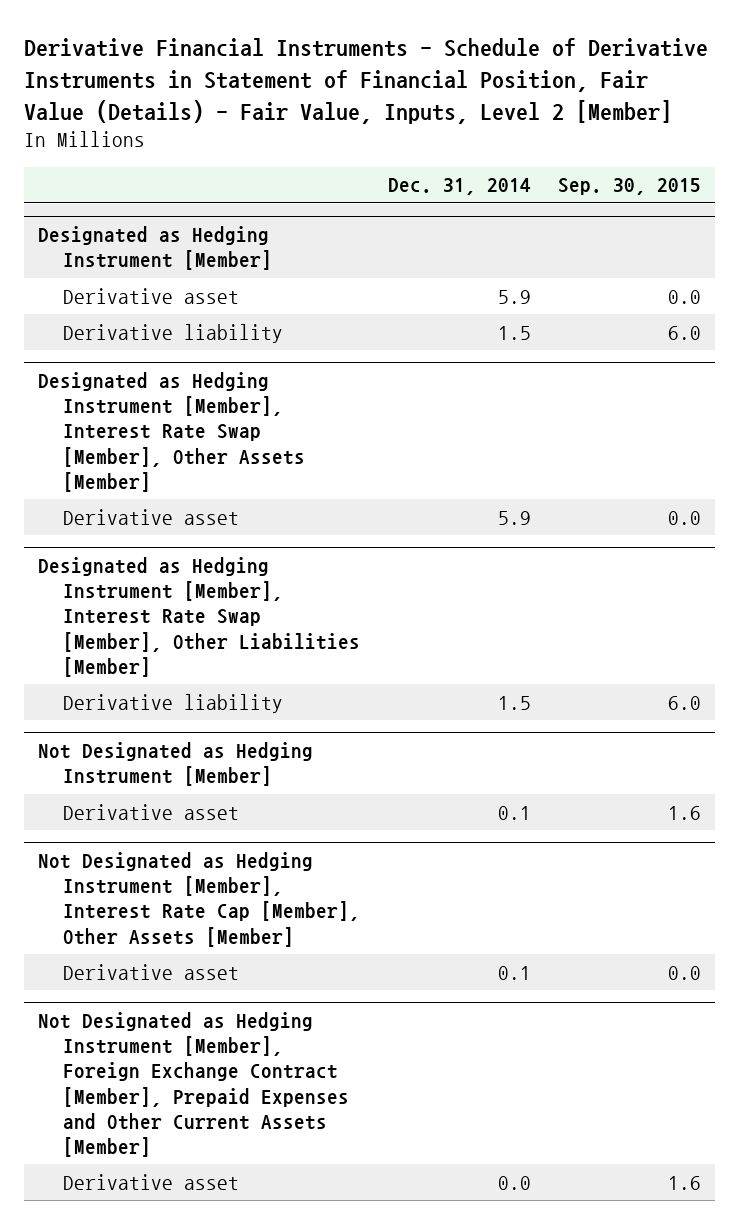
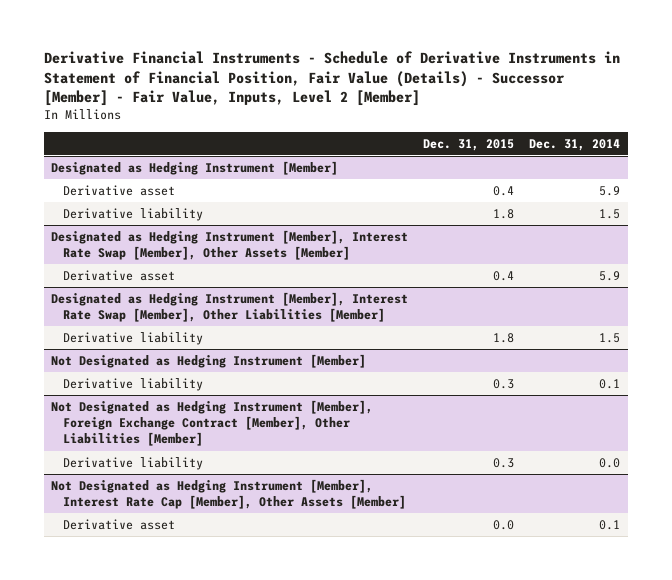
[23,38,708,124] Derivative Financial Instruments - Schedule of Derivative Instruments in Statement of Financial Position, Fair Value (Details) - Fair Value, Inputs, Level 2 [Member] -> [43,51,620,107] Derivative Financial Instruments - Schedule of Derivative Instruments in Statement of Financial Position, Fair Value (Details) - Successor [Member] - Fair Value, Inputs, Level 2 [Member]
[558,178,702,196] Sep. 30, 2015 -> none
none -> [423,138,515,151] Dec. 31, 2015
[63,803,240,820] Derivative asset -> none
none -> [62,377,203,391] Derivative liability
none -> [51,399,374,447] Not Designated as Hedging Instrument [Member], Foreign Exchange Contract [Member], Other Liabilities [Member]
none -> [62,456,203,470] Derivative liability
[37,1012,350,1157] Not Designated as Hedging Instrument [Member], Foreign Exchange Contract [Member], Prepaid Expenses and Other Current Assets [Member] -> none
[63,1173,240,1190] Derivative asset -> none

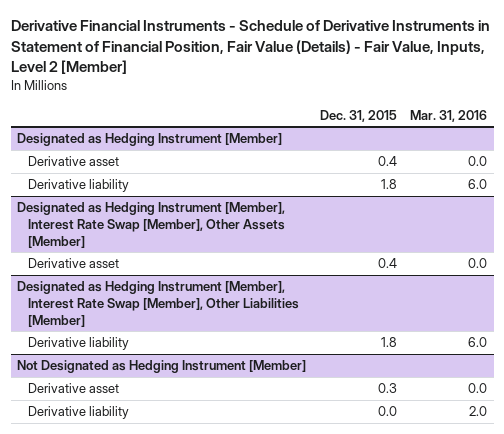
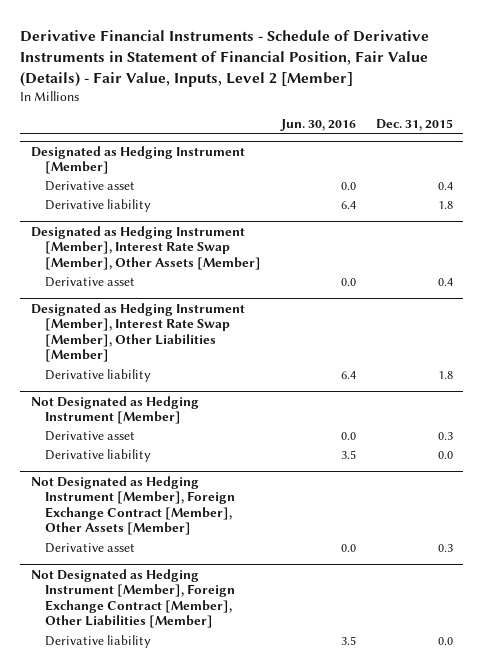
[410,109,488,122] Mar. 31, 2016 -> none
none -> [279,119,356,132] Jun. 30, 2016
none -> [30,475,235,536] Not Designated as Hedging Instrument [Member], Foreign Exchange Contract [Member], Other Assets [Member]
none -> [44,542,135,553] Derivative asset
none -> [30,568,235,629] Not Designated as Hedging Instrument [Member], Foreign Exchange Contract [Member], Other Liabilities [Member]
none -> [44,634,151,648] Derivative liability

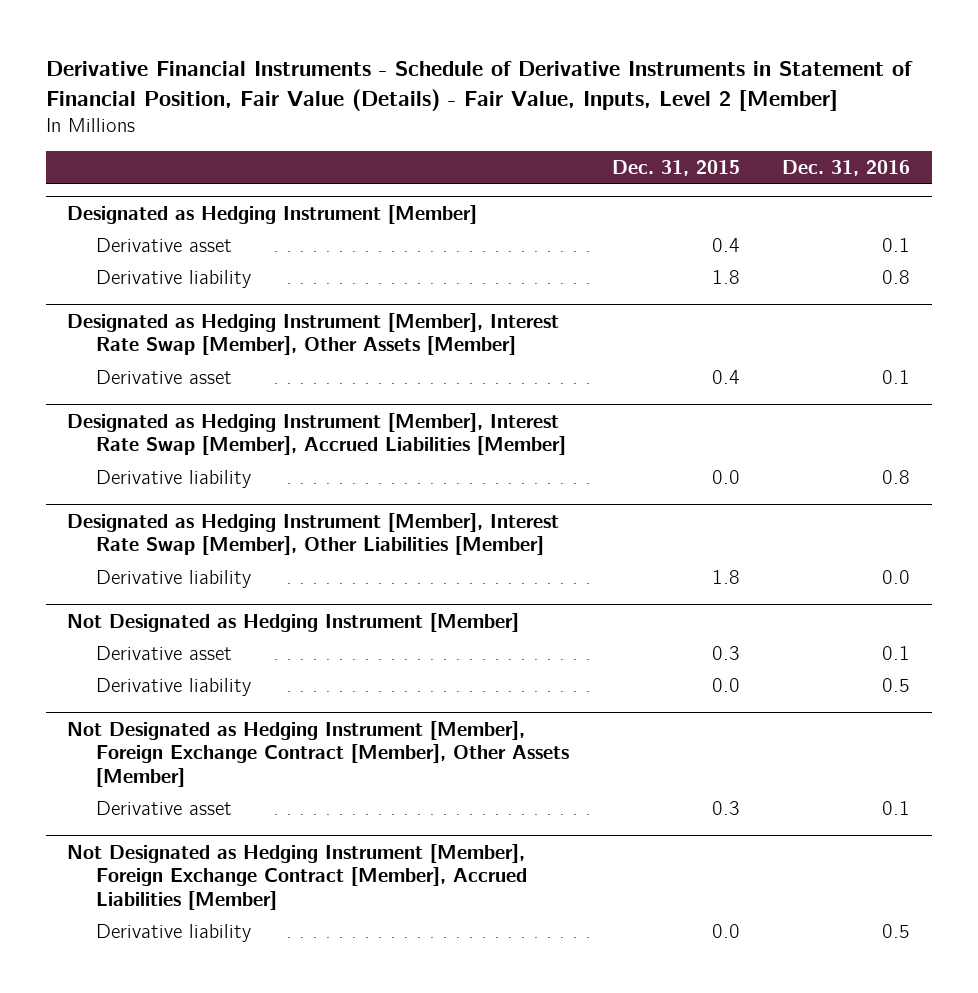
[279,119,356,132] Jun. 30, 2016 -> none
none -> [782,160,911,177] Dec. 31, 2016
none -> [67,412,567,456] Designated as Hedging Instrument [Member], Interest Rate Swap [Member], Accrued Liabilities [Member]
none -> [96,469,252,488] Derivative liability
[30,568,235,629] Not Designated as Hedging Instrument [Member], Foreign Exchange Contract [Member], Other Liabilities [Member] -> [67,843,528,910] Not Designated as Hedging Instrument [Member], Foreign Exchange Contract [Member], Accrued Liabilities [Member]

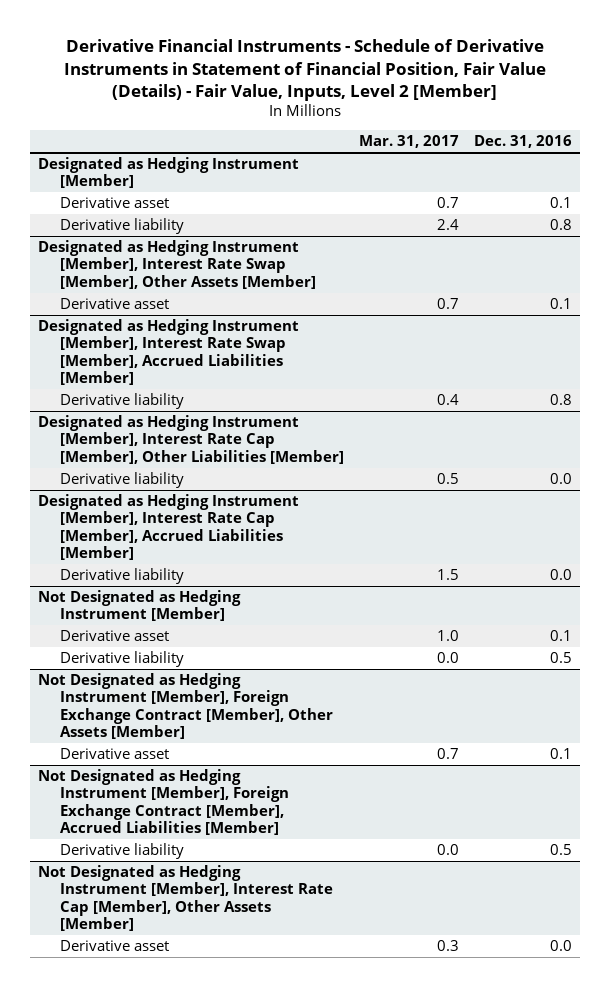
[611,160,740,177] Dec. 31, 2015 -> none
none -> [358,135,459,149] Mar. 31, 2017
[67,512,560,556] Designated as Hedging Instrument [Member], Interest Rate Swap [Member], Other Liabilities [Member] -> [37,414,344,464] Designated as Hedging Instrument [Member], Interest Rate Cap [Member], Other Liabilities [Member]
none -> [37,493,299,561] Designated as Hedging Instrument [Member], Interest Rate Cap [Member], Accrued Liabilities [Member]
none -> [59,567,184,584] Derivative liability
none -> [37,864,333,932] Not Designated as Hedging Instrument [Member], Interest Rate Cap [Member], Other Assets [Member]
none -> [59,939,169,951] Derivative asset

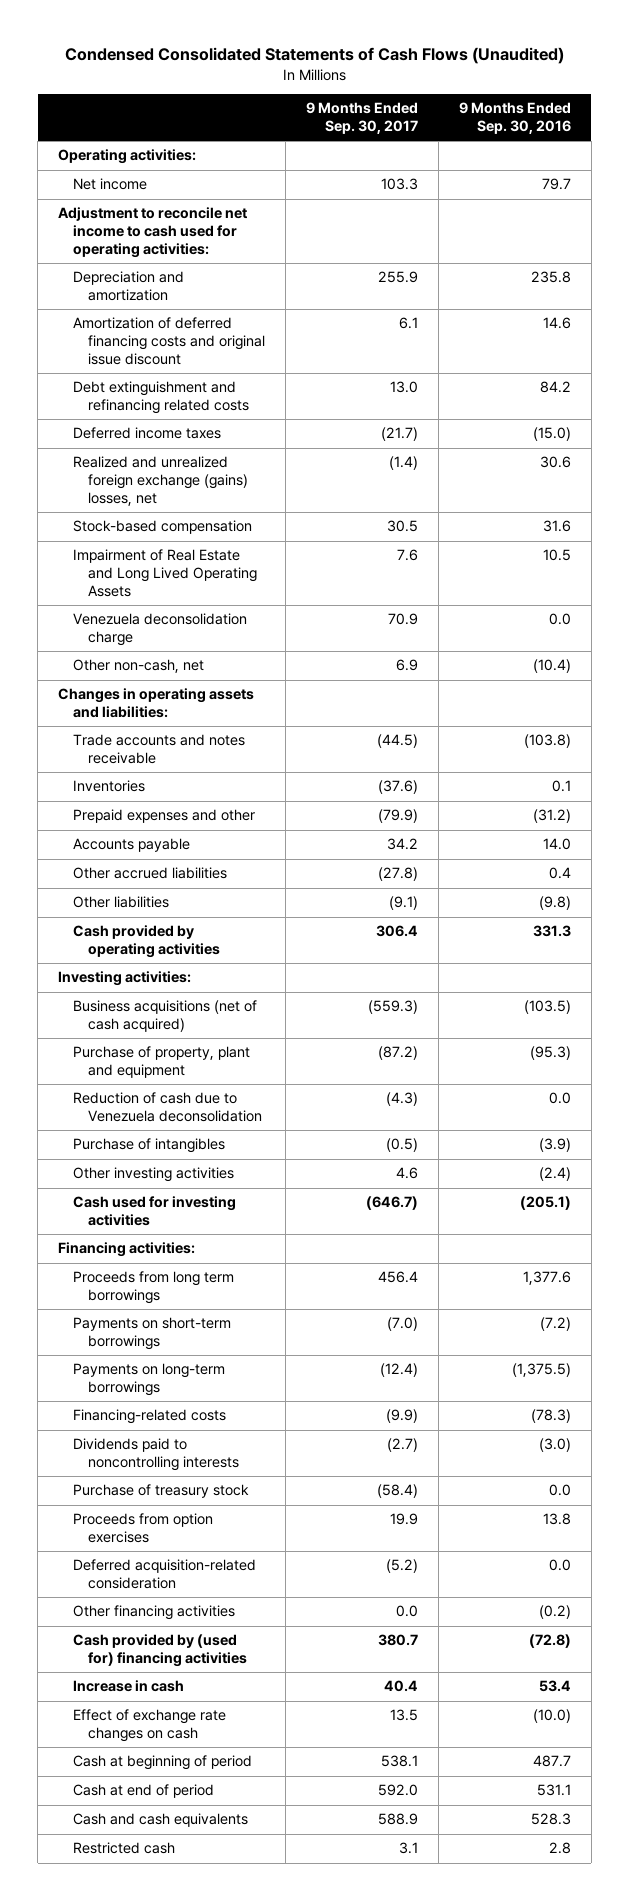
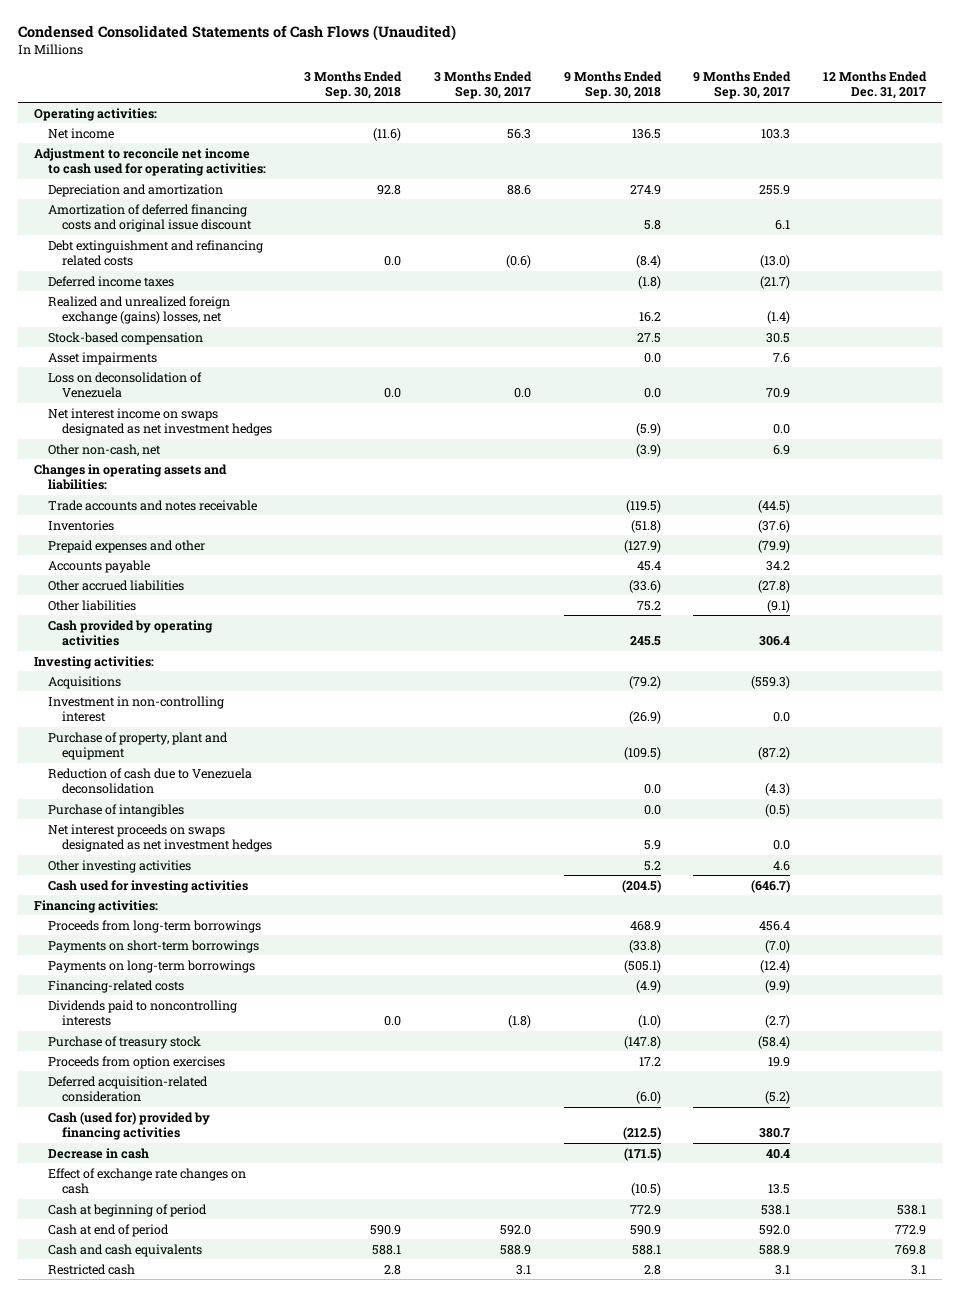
[458,102,571,135] 9 Months Ended Sep. 30, 2016 -> none
none -> [304,70,403,100] 3 Months Ended Sep. 30, 2018
none -> [433,70,532,100] 3 Months Ended Sep. 30, 2017
none -> [563,70,662,100] 9 Months Ended Sep. 30, 2018
none -> [822,70,927,100] 12 Months Ended Dec. 31, 2017
[390,381,419,394] 13.0 -> [760,255,791,269] (13.0)
[73,549,258,598] Impairment of Real Estate and Long Lived Operating Assets -> none
none -> [47,351,157,365] Asset impairments
[73,613,248,647] Venezuela deconsolidation charge -> [47,371,202,399] Loss on deconsolidation of Venezuela
none -> [47,407,272,437] Net interest income on swaps designated as net investment hedges
[73,1000,258,1033] Business acquisitions (net of cash acquired) -> [47,675,121,689] Acquisitions
none -> [47,695,224,723] Investment in non-controlling interest
none -> [47,823,272,853] Net interest proceeds on swaps designated as net investment hedges
[73,1271,235,1305] Proceeds from long term borrowings -> [47,919,261,933] Proceeds from long-term borrowings
[73,1605,236,1621] Other financing activities -> none
[73,1634,248,1668] Cash provided by (used for) financing activities -> [47,1111,210,1141] Cash (used for) provided by financing activities
[73,1680,185,1693] Increase in cash -> [47,1147,149,1159] Decrease in cash

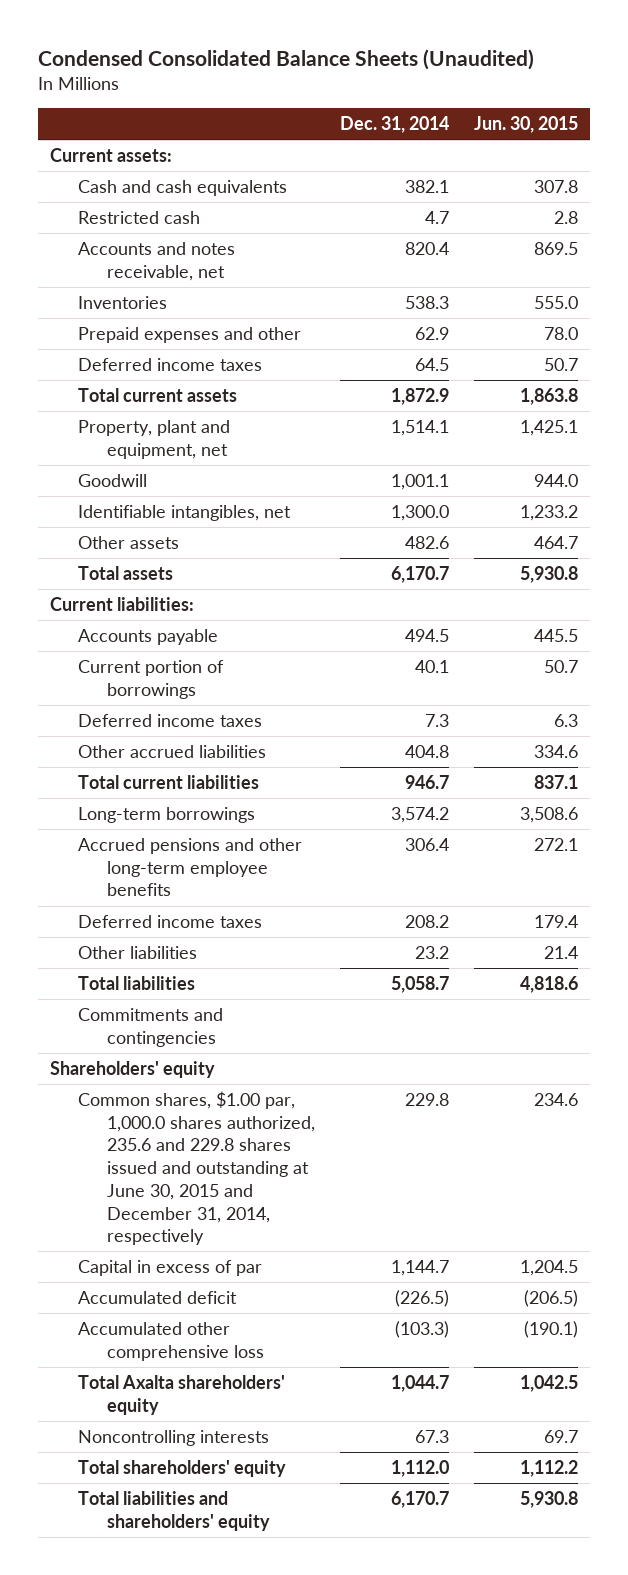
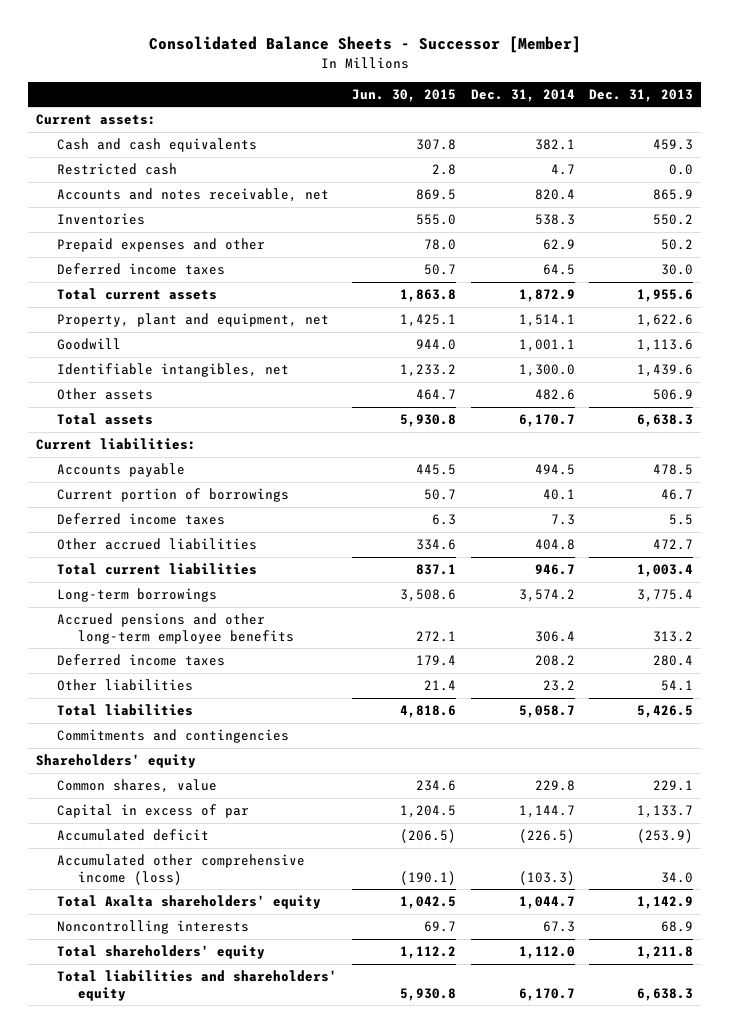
[37,48,534,70] Condensed Consolidated Balance Sheets (Unaudited) -> [148,36,581,54] Consolidated Balance Sheets - Successor [Member]
none -> [589,88,694,102] Dec. 31, 2013
[78,1091,315,1246] Common shares, $1.00 par, 1,000.0 shares authorized, 235.6 and 229.8 shares issued and outstanding at June 30, 2015 and December 31, 2014, respectively -> [56,779,217,794] Common shares, value
[78,1322,264,1361] Accumulated other comprehensive loss -> [56,854,305,885] Accumulated other comprehensive income (loss)

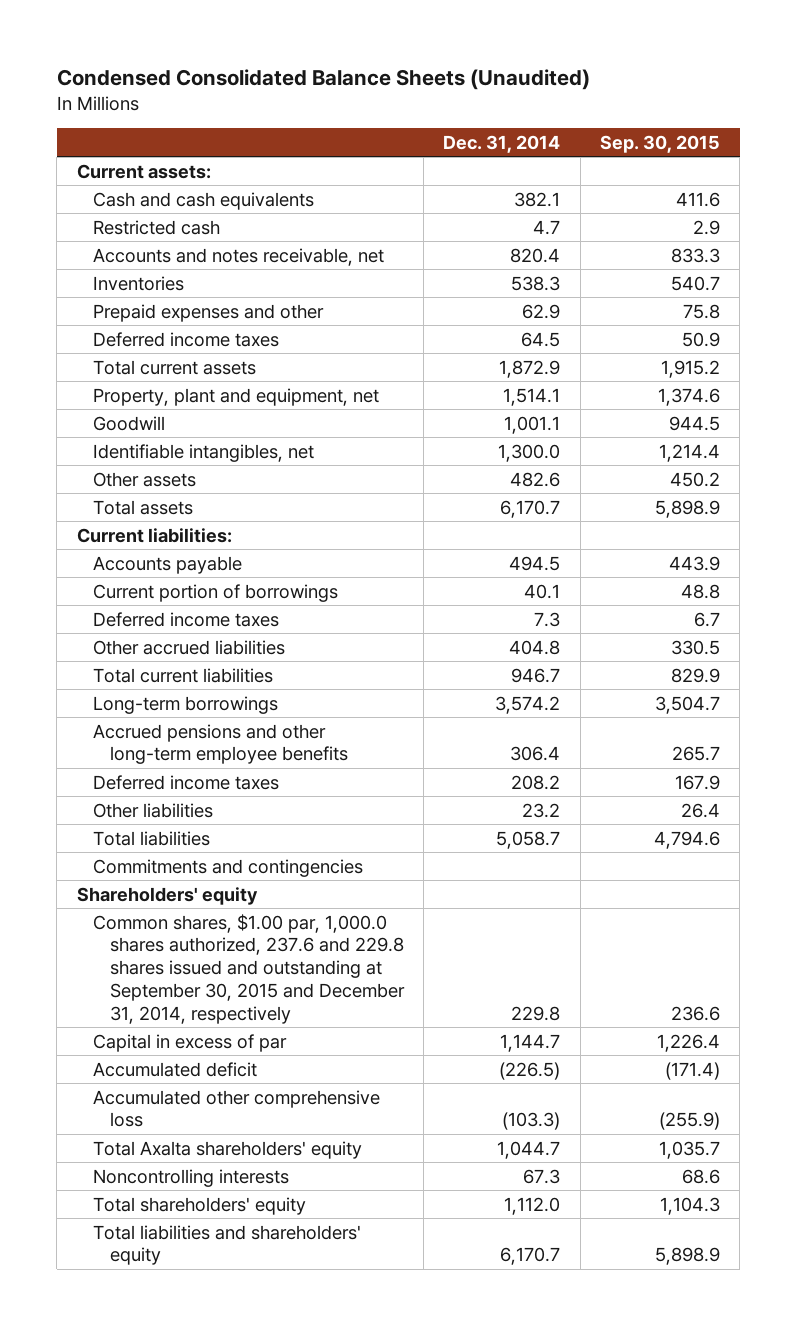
[148,36,581,54] Consolidated Balance Sheets - Successor [Member] -> [56,69,590,91] Condensed Consolidated Balance Sheets (Unaudited)
[351,88,456,102] Jun. 30, 2015 -> none
[589,88,694,102] Dec. 31, 2013 -> none
none -> [600,134,721,153] Sep. 30, 2015
[56,779,217,794] Common shares, value -> [93,913,405,1024] Common shares, $1.00 par, 1,000.0 shares authorized, 237.6 and 229.8 shares issued and outstanding at September 30, 2015 and December 31, 2014, respectively
[56,854,305,885] Accumulated other comprehensive income (loss) -> [93,1089,381,1128] Accumulated other comprehensive loss

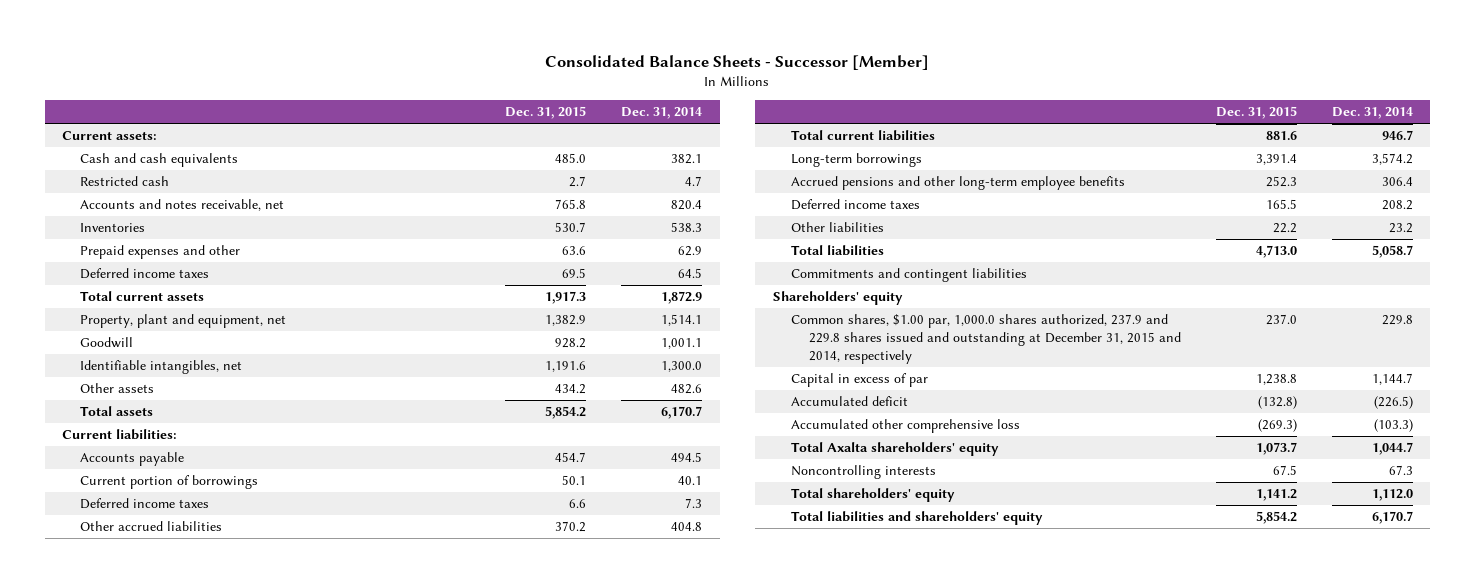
[56,69,590,91] Condensed Consolidated Balance Sheets (Unaudited) -> [545,54,930,70] Consolidated Balance Sheets - Successor [Member]
[600,134,721,153] Sep. 30, 2015 -> none
none -> [505,106,587,120] Dec. 31, 2015
[93,858,364,877] Commitments and contingencies -> [790,268,1027,283] Commitments and contingent liabilities
[93,913,405,1024] Common shares, $1.00 par, 1,000.0 shares authorized, 237.6 and 229.8 shares issued and outstanding at September 30, 2015 and December 31, 2014, respectively -> [790,314,1181,364] Common shares, $1.00 par, 1,000.0 shares authorized, 237.9 and 229.8 shares issued and outstanding at December 31, 2015 and 2014, respectively

